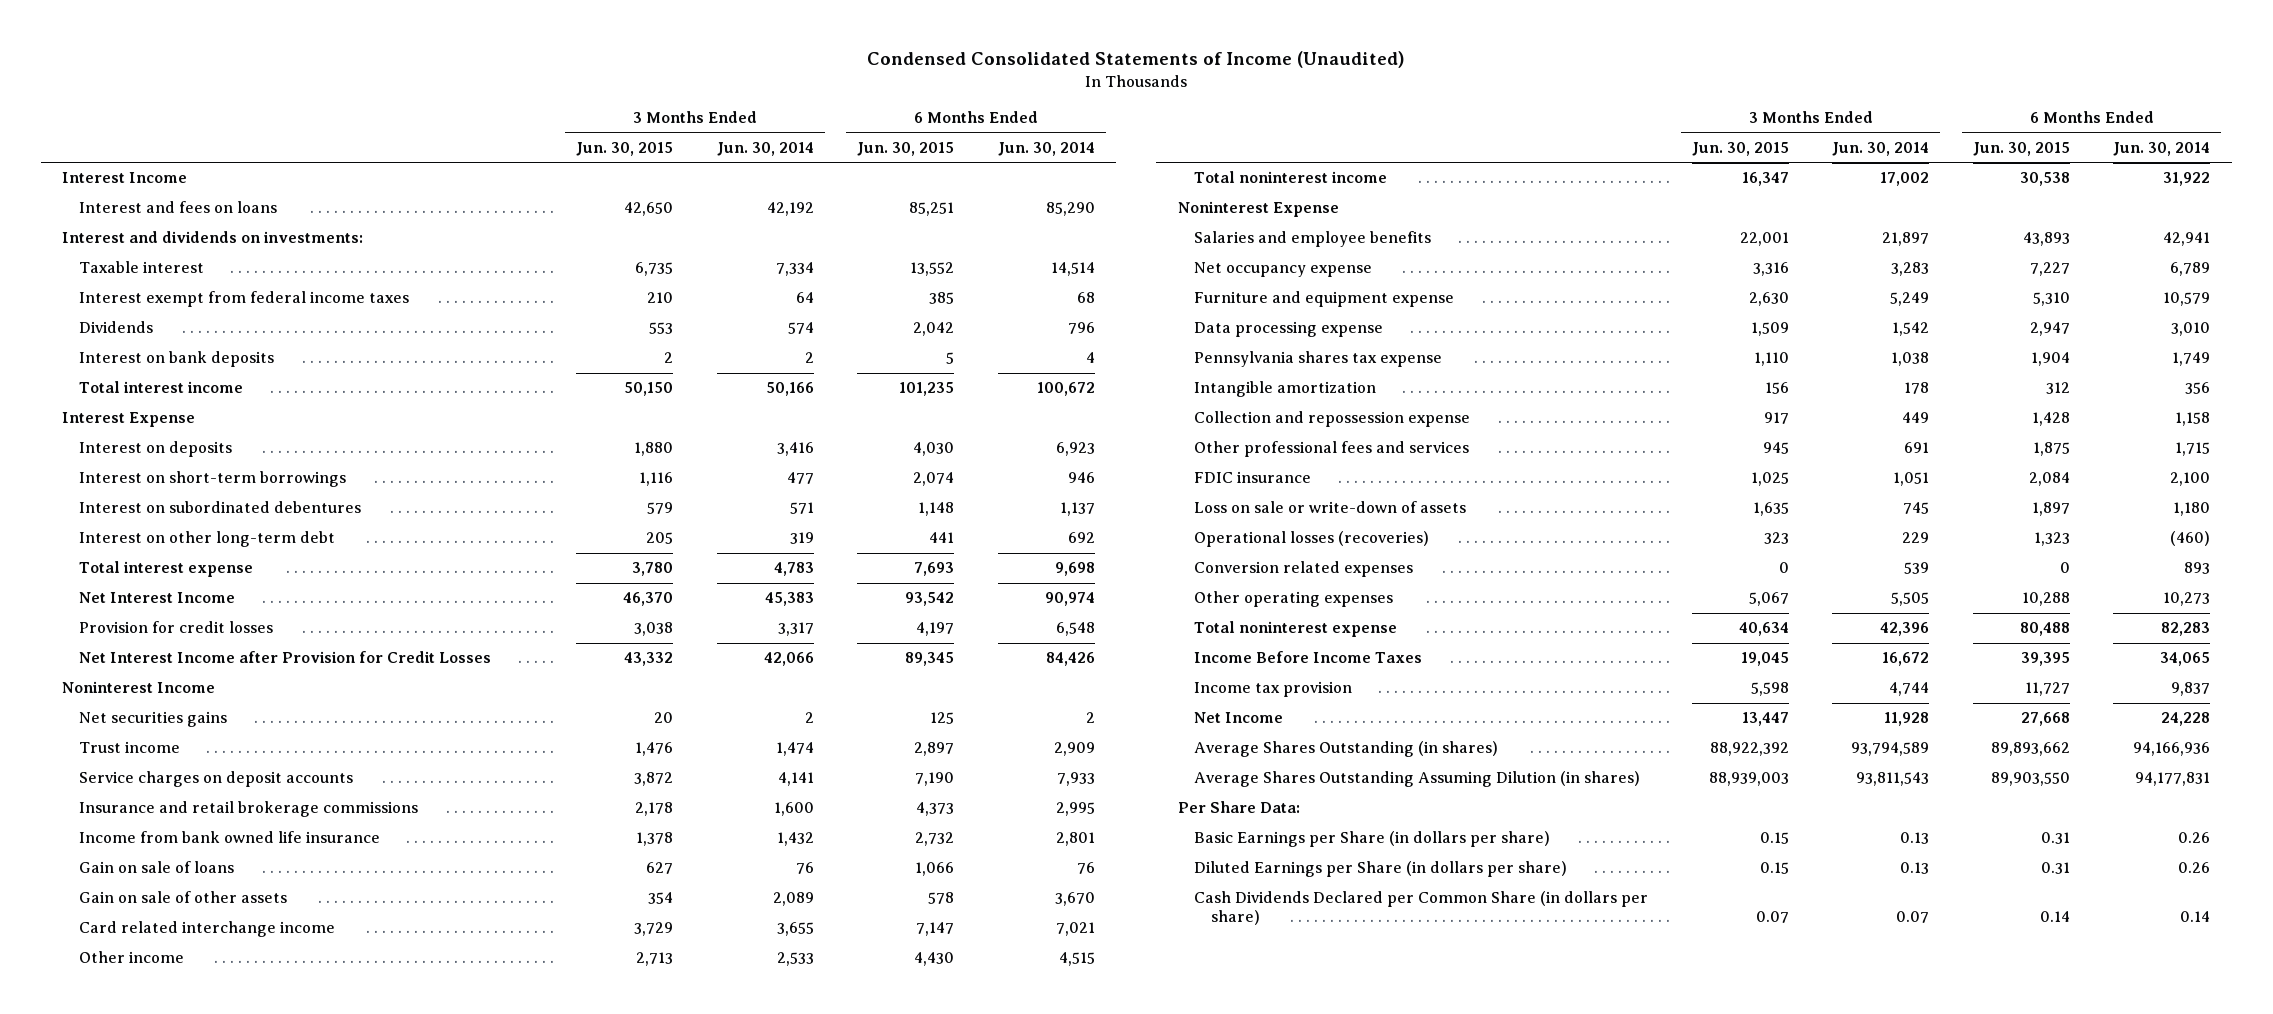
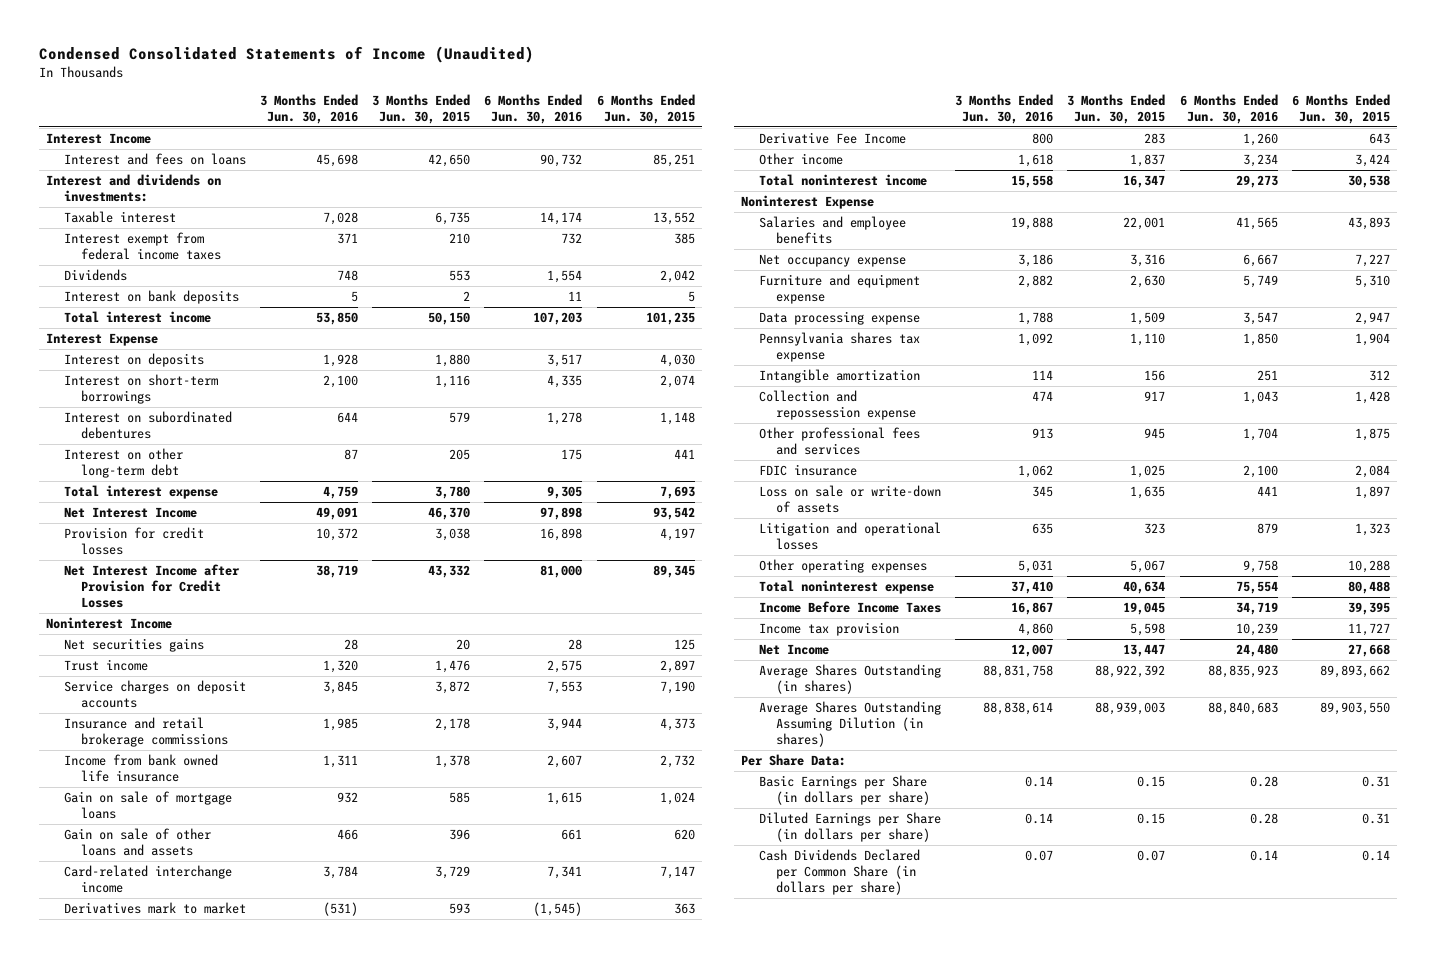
[716,141,814,156] Jun. 30, 2014 -> none
[997,141,1095,156] Jun. 30, 2014 -> none
none -> [259,93,358,124] 3 Months Ended Jun. 30, 2016
none -> [484,93,583,124] 6 Months Ended Jun. 30, 2016
[78,861,234,874] Gain on sale of loans -> [63,791,232,820] Gain on sale of mortgage loans
[646,862,674,875] 627 -> [449,792,471,804] 585
[915,862,955,877] 1,066 -> [659,792,695,806] 1,024
[78,891,287,904] Gain on sale of other assets -> [63,828,211,857] Gain on sale of other loans and assets
[648,892,674,905] 354 -> [449,829,471,841] 396
[928,892,955,905] 578 -> [673,829,695,841] 620
[78,921,335,938] Card related interchange income -> [63,865,232,894] Card-related interchange income
none -> [63,902,246,915] Derivatives mark to market
none -> [758,132,906,145] Derivative Fee Income
[636,952,674,967] 2,713 -> [1130,154,1166,168] 1,837
[914,952,955,967] 4,430 -> [1354,154,1390,168] 3,424
[1194,561,1414,578] Conversion related expenses -> none
[1194,531,1430,548] Operational losses (recoveries) -> [758,522,941,551] Litigation and operational losses

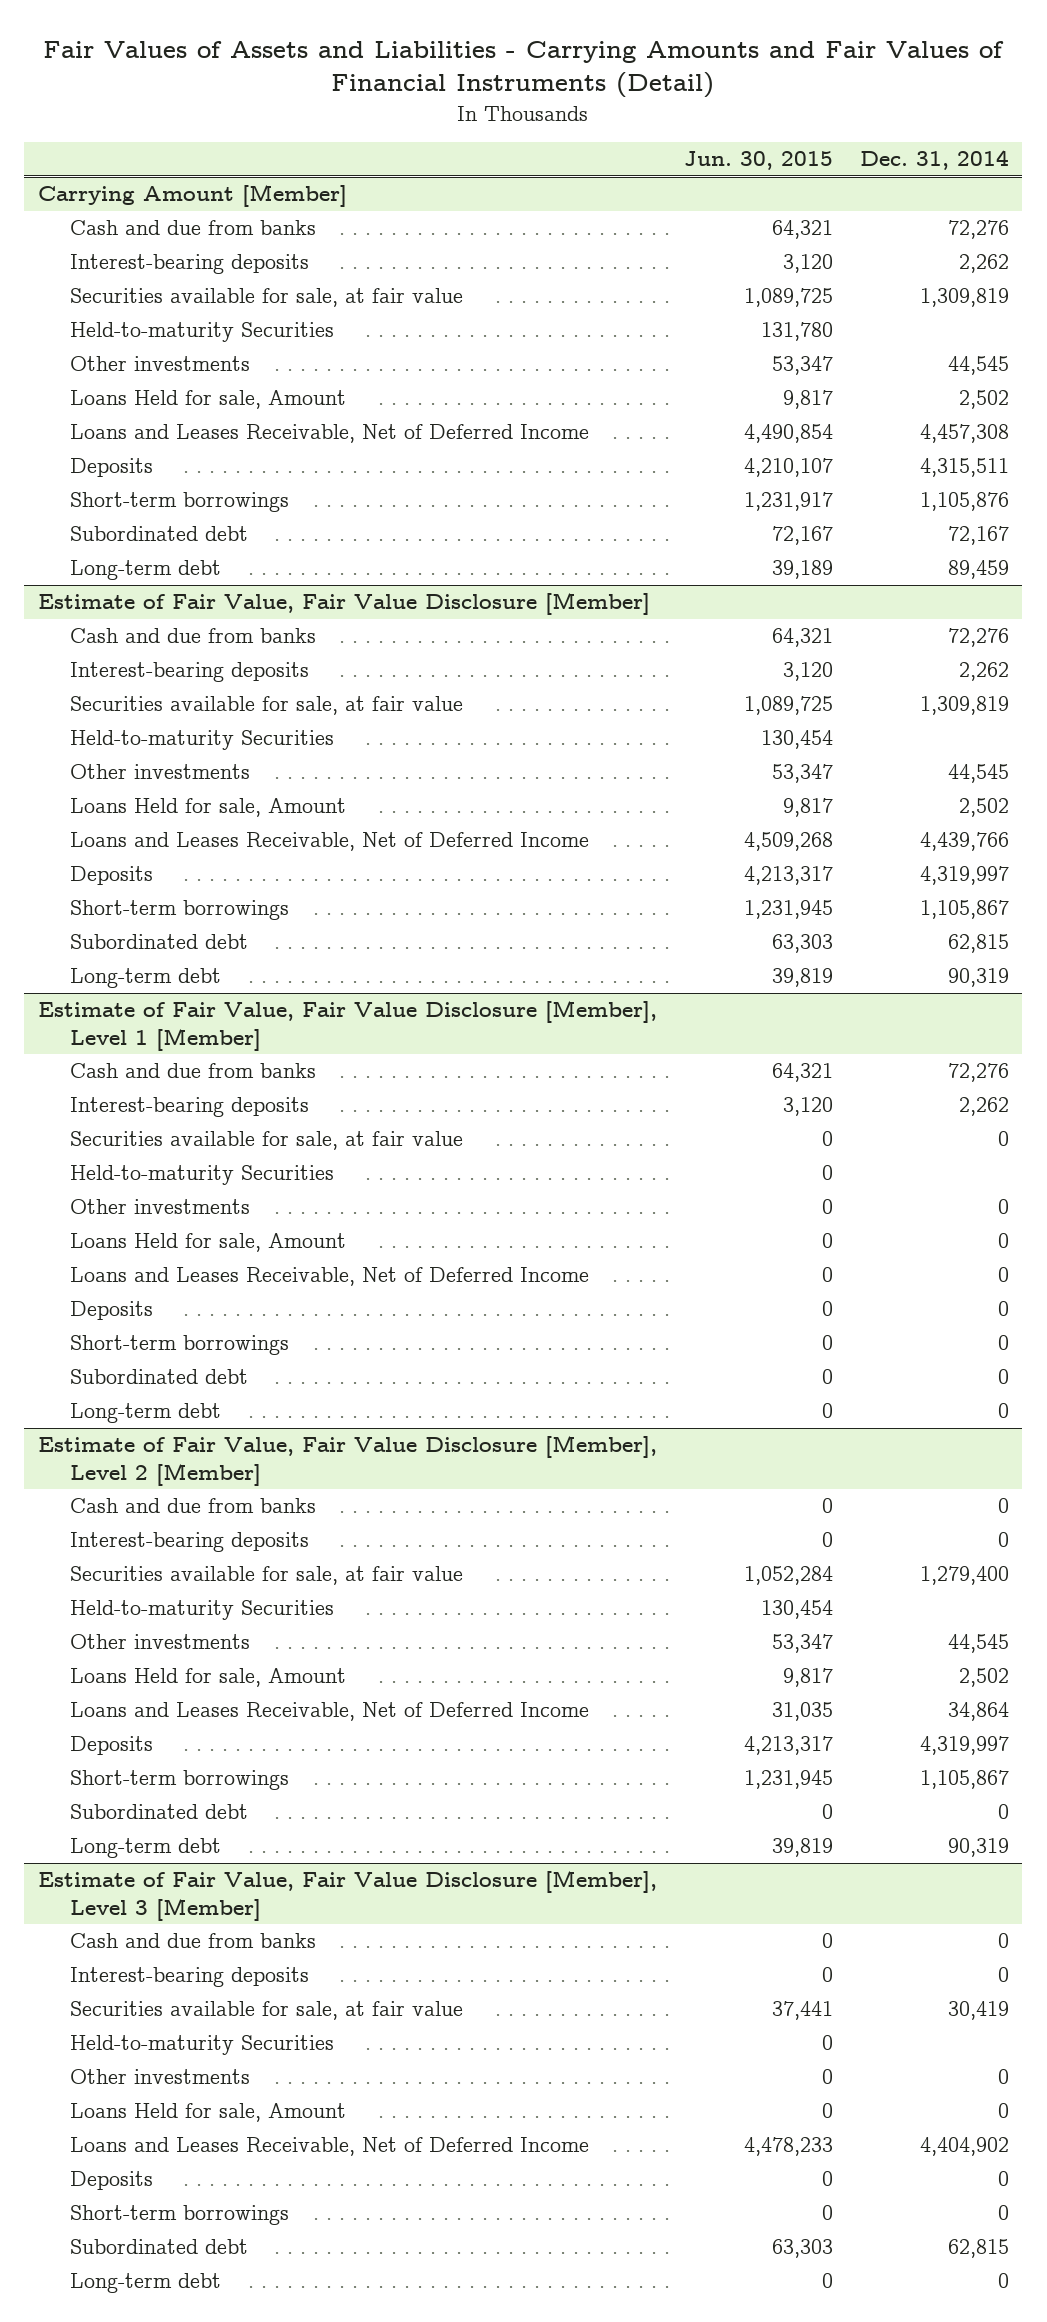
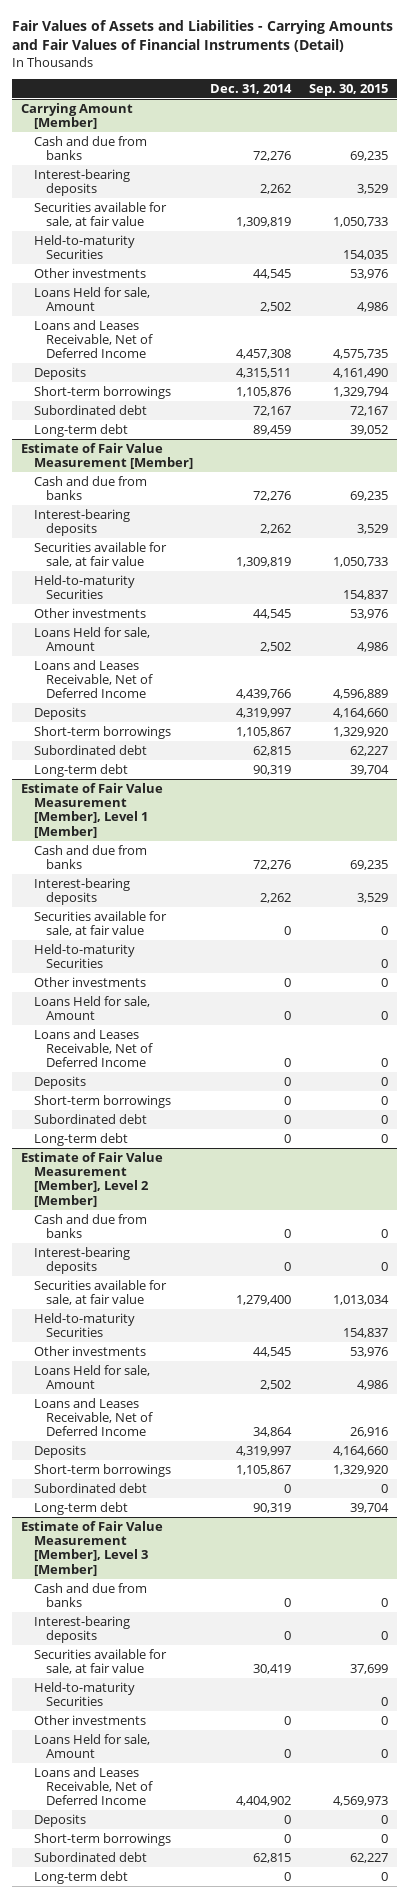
[683,151,833,171] Jun. 30, 2015 -> none
none -> [308,83,388,96] Sep. 30, 2015
[37,592,650,616] Estimate of Fair Value, Fair Value Disclosure [Member] -> [20,442,193,470] Estimate of Fair Value Measurement [Member]
[37,1000,657,1051] Estimate of Fair Value, Fair Value Disclosure [Member], Level 1 [Member] -> [20,782,163,838] Estimate of Fair Value Measurement [Member], Level 1 [Member]
[37,1435,657,1486] Estimate of Fair Value, Fair Value Disclosure [Member], Level 2 [Member] -> [20,1151,163,1207] Estimate of Fair Value Measurement [Member], Level 2 [Member]
[37,1870,657,1921] Estimate of Fair Value, Fair Value Disclosure [Member], Level 3 [Member] -> [20,1520,163,1576] Estimate of Fair Value Measurement [Member], Level 3 [Member]

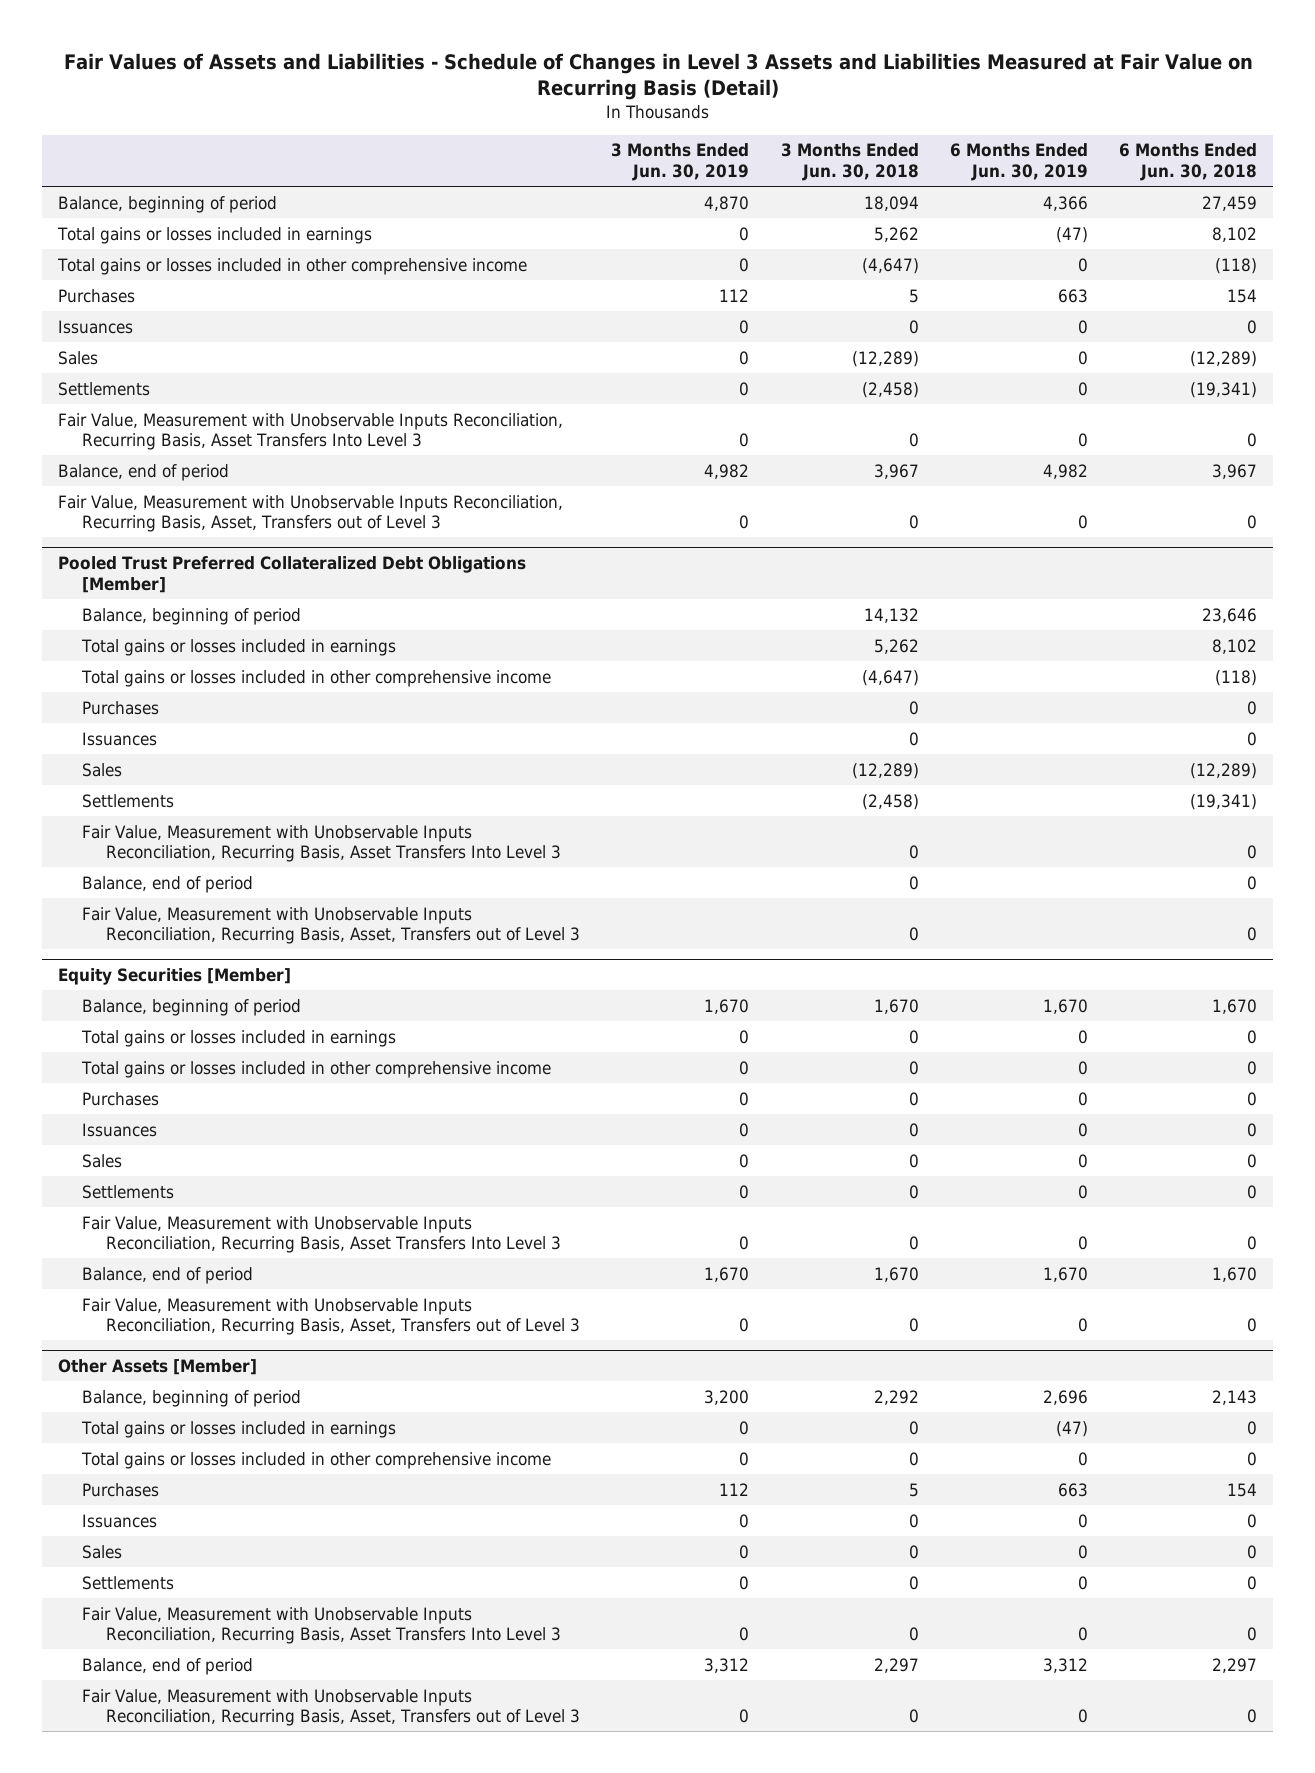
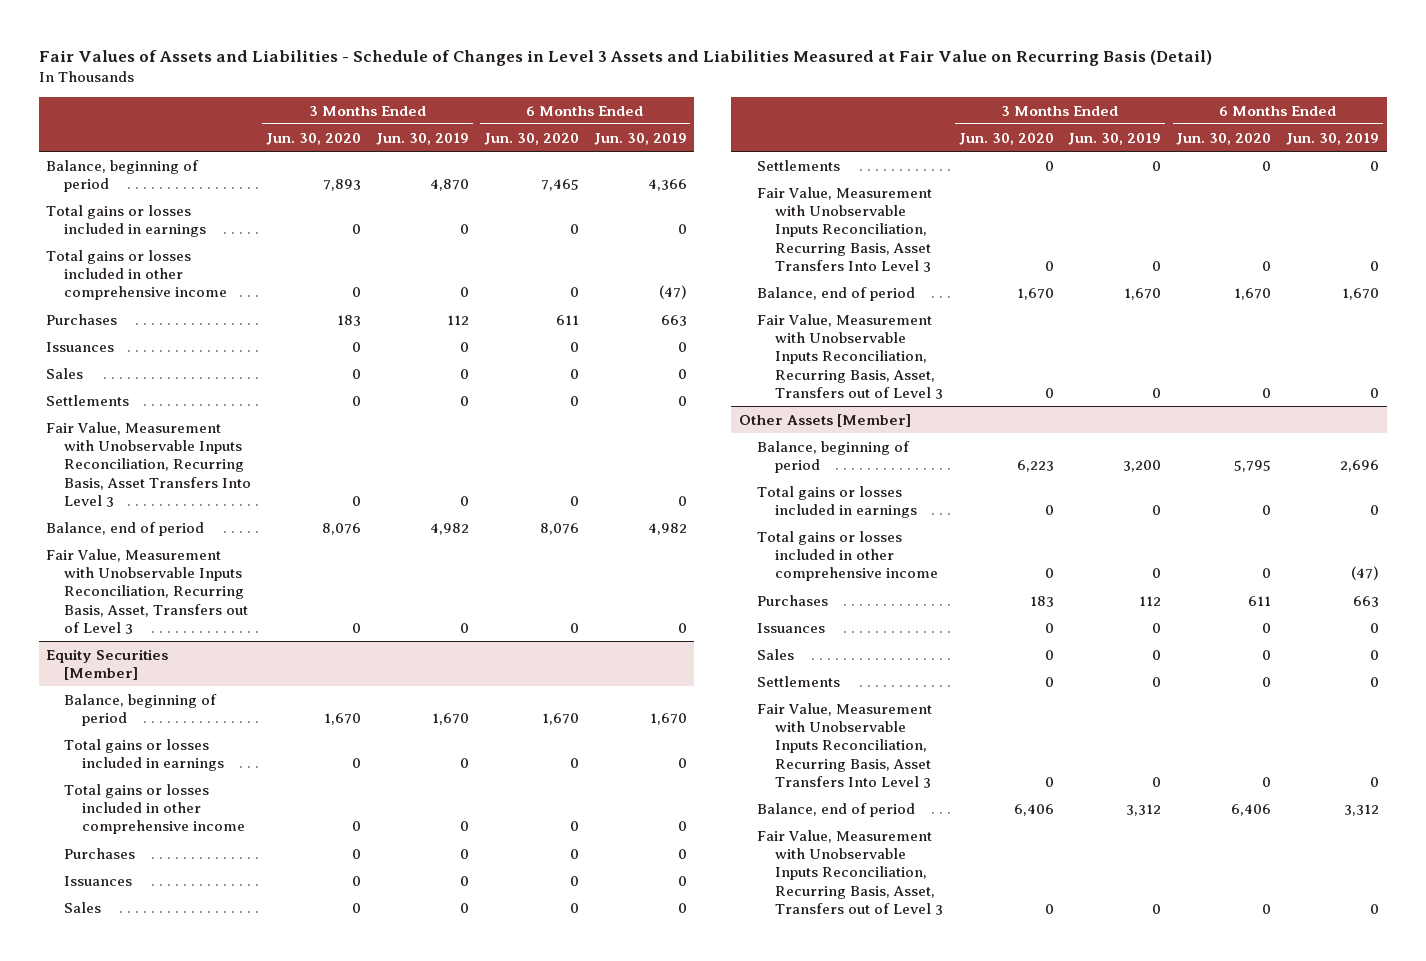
[780,143,919,182] 3 Months Ended Jun. 30, 2018 -> none
[1119,143,1258,182] 6 Months Ended Jun. 30, 2018 -> none
none -> [266,132,362,145] Jun. 30, 2020
none -> [483,132,579,145] Jun. 30, 2020
[1056,226,1089,243] (47) -> [677,223,687,234] 0
[1078,257,1089,272] 0 -> [658,285,687,300] (47)
[57,555,526,593] Pooled Trust Preferred Collateralized Debt Obligations [Member] -> none
[82,607,302,625] Balance, beginning of period -> none
[81,638,397,656] Total gains or losses included in earnings -> none
[81,669,552,687] Total gains or losses included in other comprehensive income -> none
[82,700,160,715] Purchases -> none
[82,731,158,746] Issuances -> none
[82,762,123,777] Sales -> none
[82,793,175,808] Settlements -> none
[82,824,562,863] Fair Value, Measurement with Unobservable Inputs Reconciliation, Recurring Basis, Asset Transfers Into Level 3 -> none
[82,875,254,893] Balance, end of period -> none
[82,906,581,945] Fair Value, Measurement with Unobservable Inputs Reconciliation, Recurring Basis, Asset, Transfers out of Level 3 -> none
[1056,1420,1089,1437] (47) -> [1370,504,1380,515] 0
[1078,1451,1089,1466] 0 -> [1351,566,1380,581] (47)

